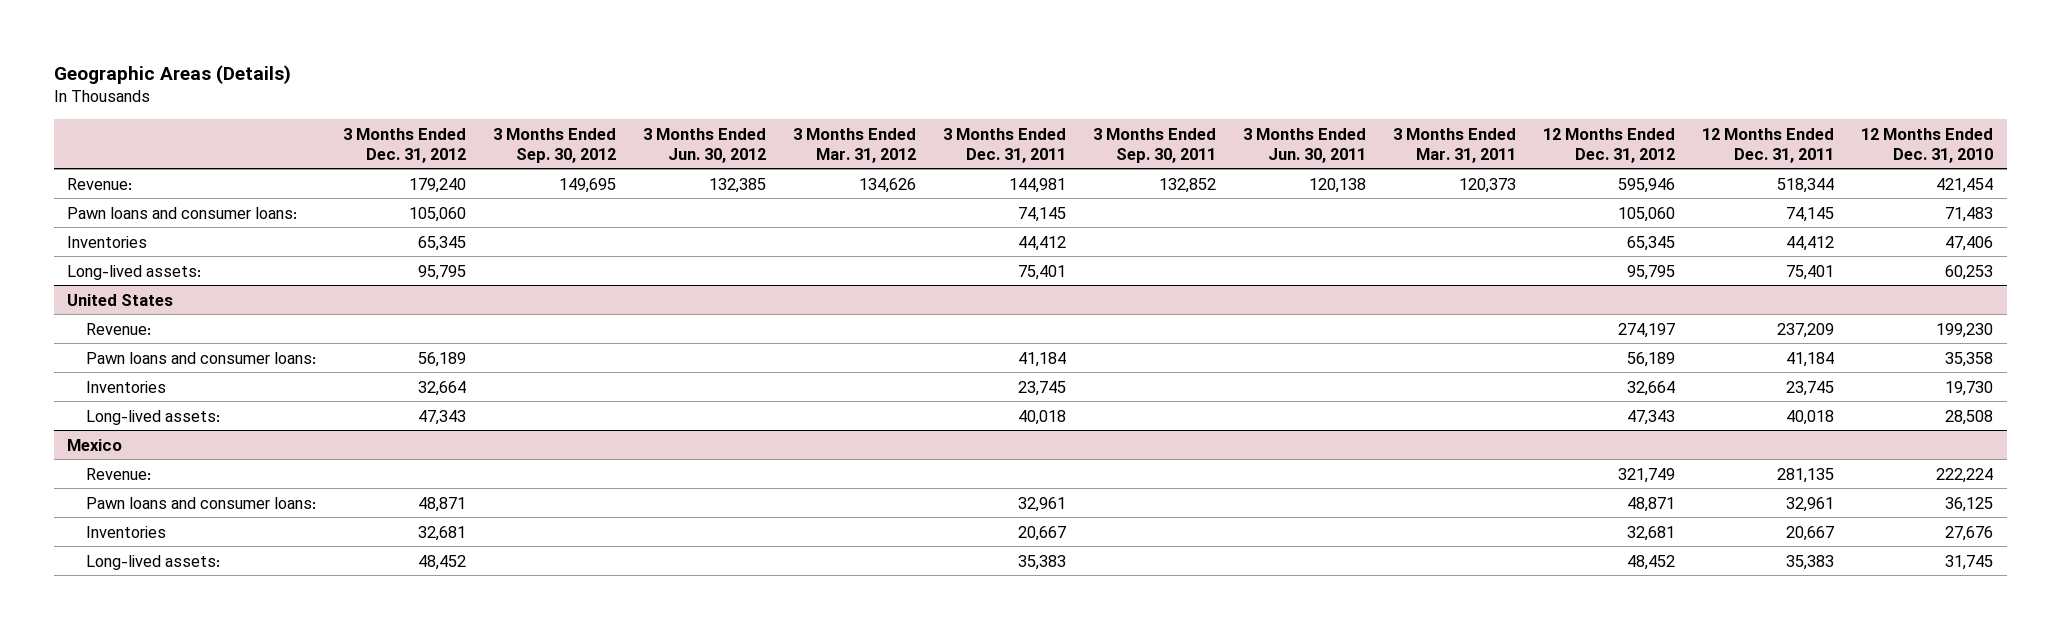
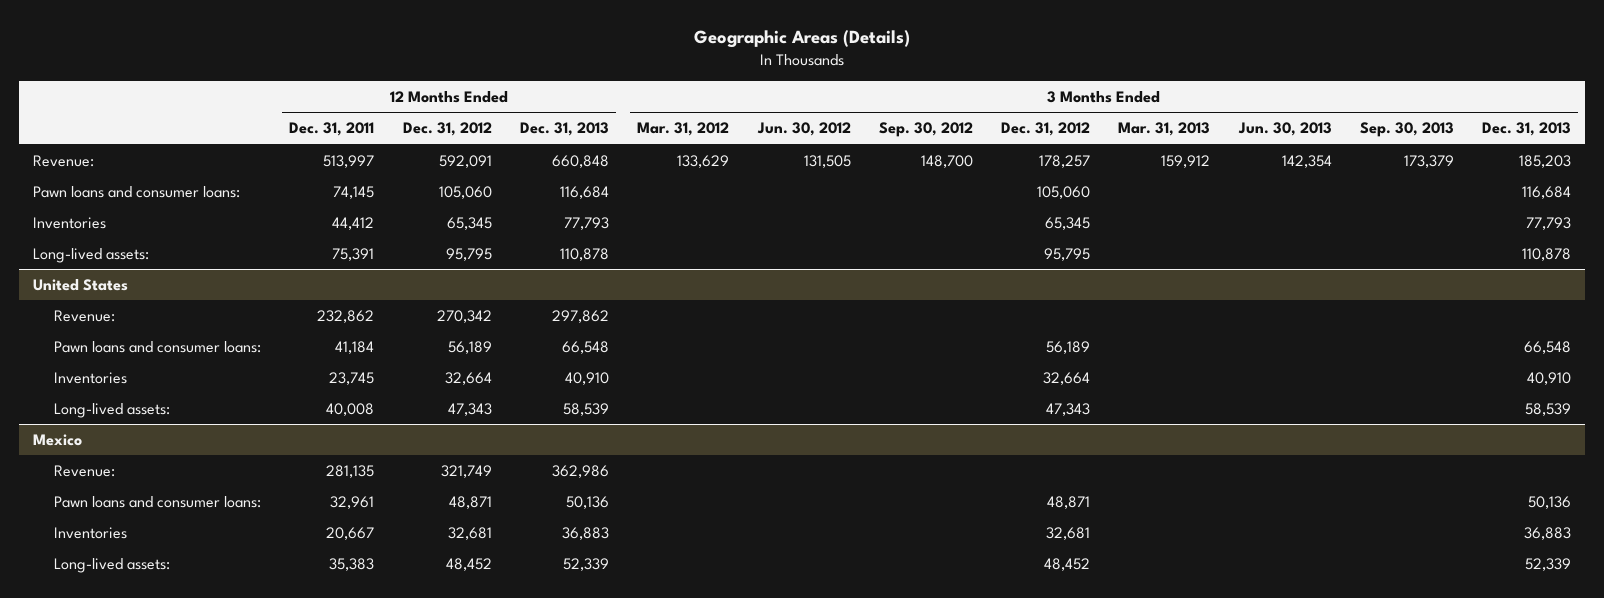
[942,127,1066,163] 3 Months Ended Dec. 31, 2011 -> none
[1092,127,1216,163] 3 Months Ended Sep. 30, 2011 -> none
[1242,127,1366,163] 3 Months Ended Jun. 30, 2011 -> none
[1392,127,1516,163] 3 Months Ended Mar. 31, 2011 -> none
[1861,127,1994,163] 12 Months Ended Dec. 31, 2010 -> none
none -> [519,122,609,137] Dec. 31, 2013
none -> [1118,122,1211,137] Mar. 31, 2013
none -> [1237,122,1332,137] Jun. 30, 2013
none -> [1359,122,1454,138] Sep. 30, 2013
none -> [1482,122,1572,137] Dec. 31, 2013
[408,177,466,193] 179,240 -> [1039,154,1091,168] 178,257
[558,177,616,193] 149,695 -> [920,154,973,168] 148,700
[708,177,766,193] 132,385 -> [803,154,851,168] 131,505
[858,177,916,193] 134,626 -> [677,154,730,168] 133,629
[1618,177,1676,193] 595,946 -> [438,154,492,168] 592,091
[1777,177,1835,193] 518,344 -> [323,154,375,168] 513,997
[1786,264,1835,280] 75,401 -> [332,247,375,261] 75,391
[1618,322,1676,338] 274,197 -> [436,309,492,323] 270,342
[1777,322,1835,338] 237,209 -> [317,309,375,323] 232,862
[1786,409,1835,425] 40,018 -> [326,402,375,416] 40,008

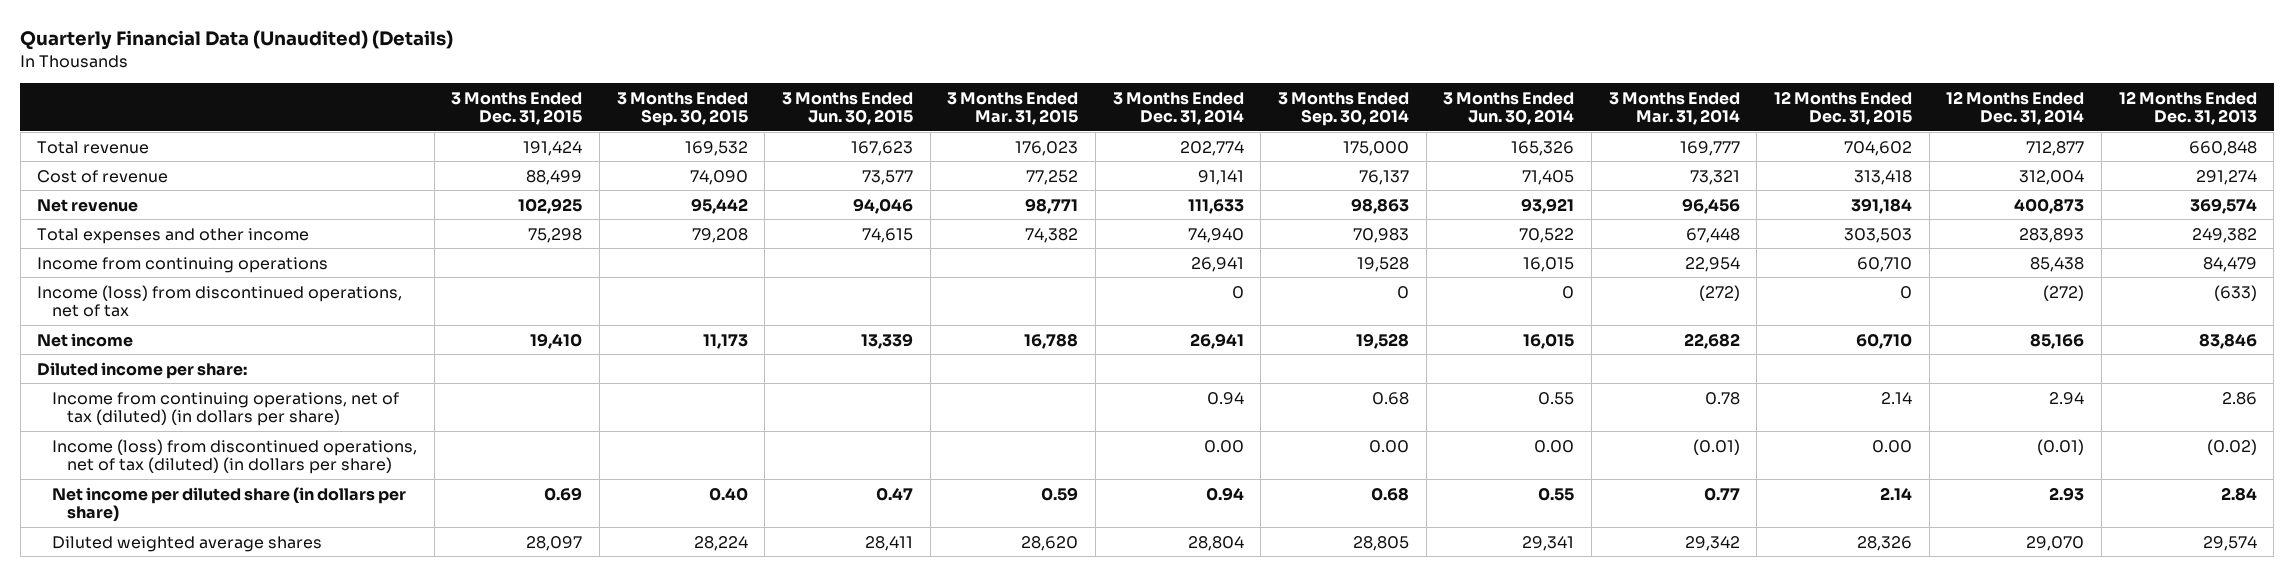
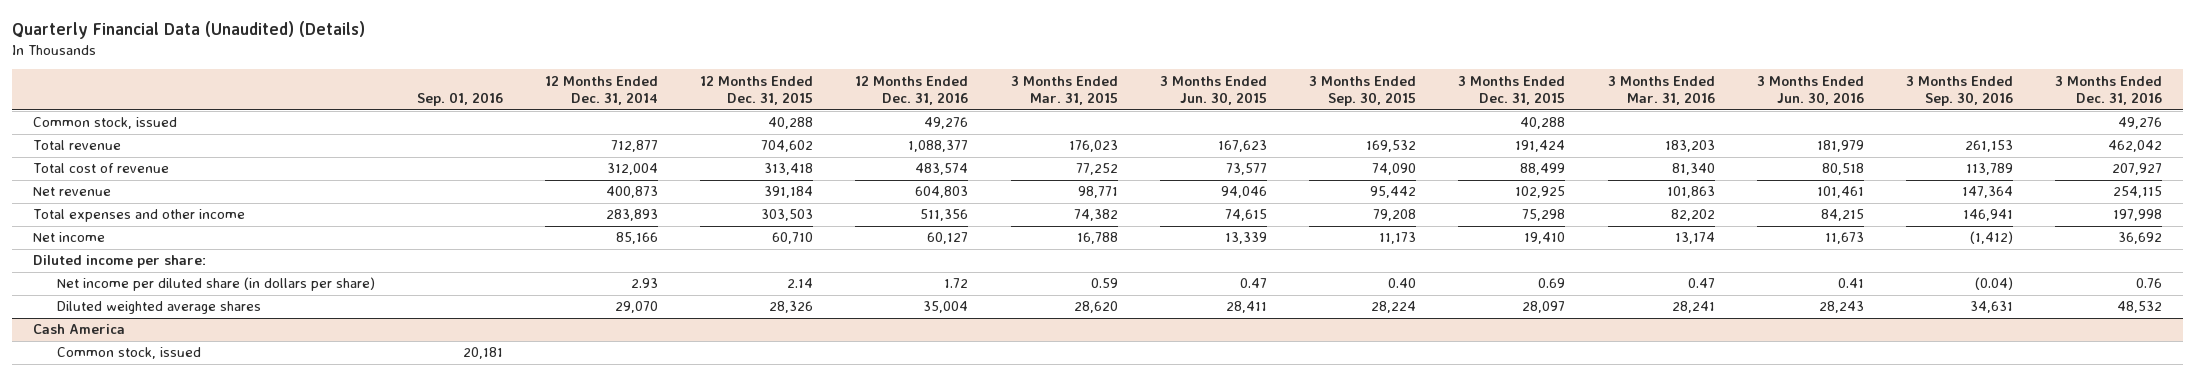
[1112,91,1244,126] 3 Months Ended Dec. 31, 2014 -> none
[1277,91,1409,127] 3 Months Ended Sep. 30, 2014 -> none
[1443,91,1575,126] 3 Months Ended Jun. 30, 2014 -> none
[1608,91,1740,126] 3 Months Ended Mar. 31, 2014 -> none
[2118,90,2257,126] 12 Months Ended Dec. 31, 2013 -> none
none -> [416,92,503,107] Sep. 01, 2016
none -> [855,75,969,106] 12 Months Ended Dec. 31, 2016
none -> [1607,75,1715,106] 3 Months Ended Mar. 31, 2016
none -> [1756,75,1864,106] 3 Months Ended Jun. 30, 2016
none -> [1906,75,2014,107] 3 Months Ended Sep. 30, 2016
none -> [2055,75,2163,106] 3 Months Ended Dec. 31, 2016
none -> [33,117,178,130] Common stock, issued
[37,169,169,183] Cost of revenue -> [33,163,170,174] Total cost of revenue
[37,256,329,273] Income from continuing operations -> none
[37,284,403,318] Income (loss) from discontinued operations, net of tax -> none
[51,391,399,427] Income from continuing operations, net of tax (diluted) (in dollars per share) -> none
[51,438,417,475] Income (loss) from discontinued operations, net of tax (diluted) (in dollars per share) -> none
none -> [33,324,126,335] Cash America
none -> [56,347,201,360] Common stock, issued

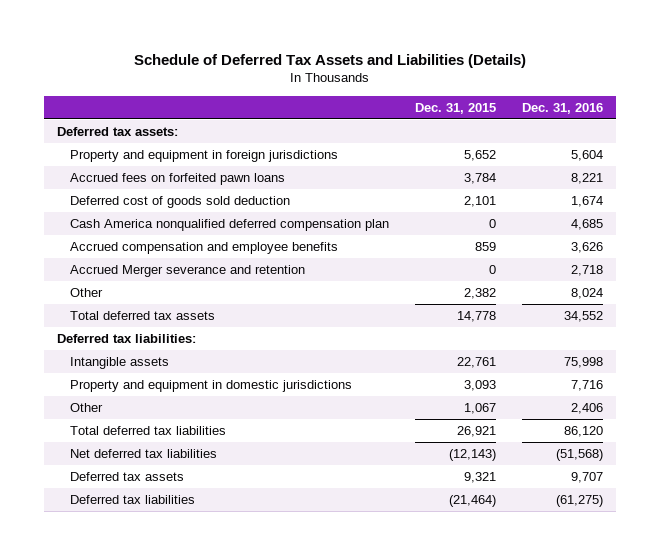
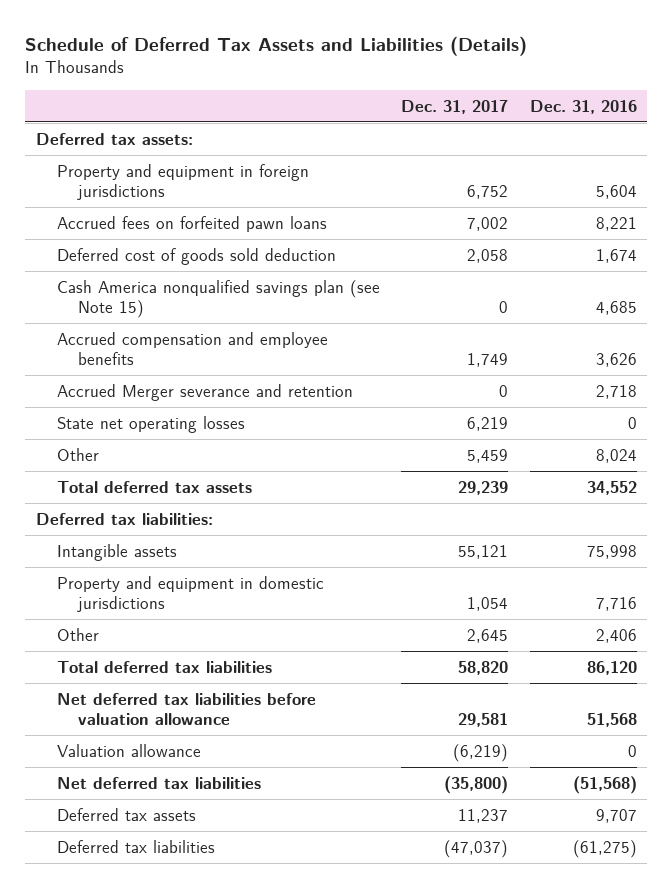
[414,102,496,114] Dec. 31, 2015 -> none
none -> [401,99,509,114] Dec. 31, 2017
[69,219,389,232] Cash America nonqualified deferred compensation plan -> [57,279,381,318] Cash America nonqualified savings plan (see Note 15)
none -> [57,415,246,433] State net operating losses
none -> [57,692,317,725] Net deferred tax liabilities before valuation allowance
none -> [57,743,202,757] Valuation allowance

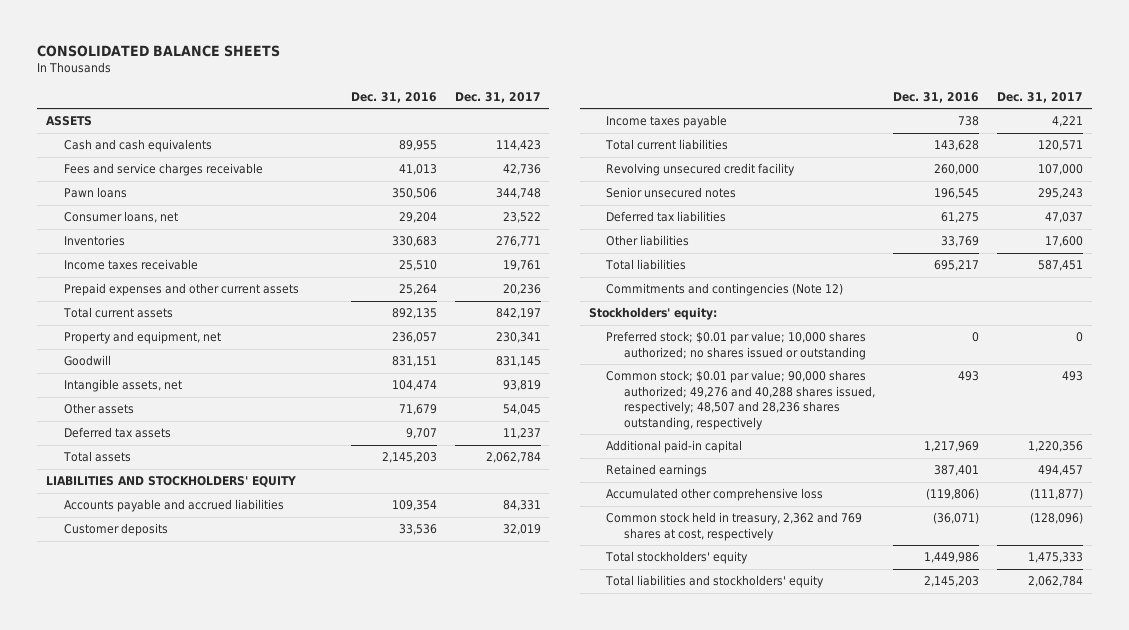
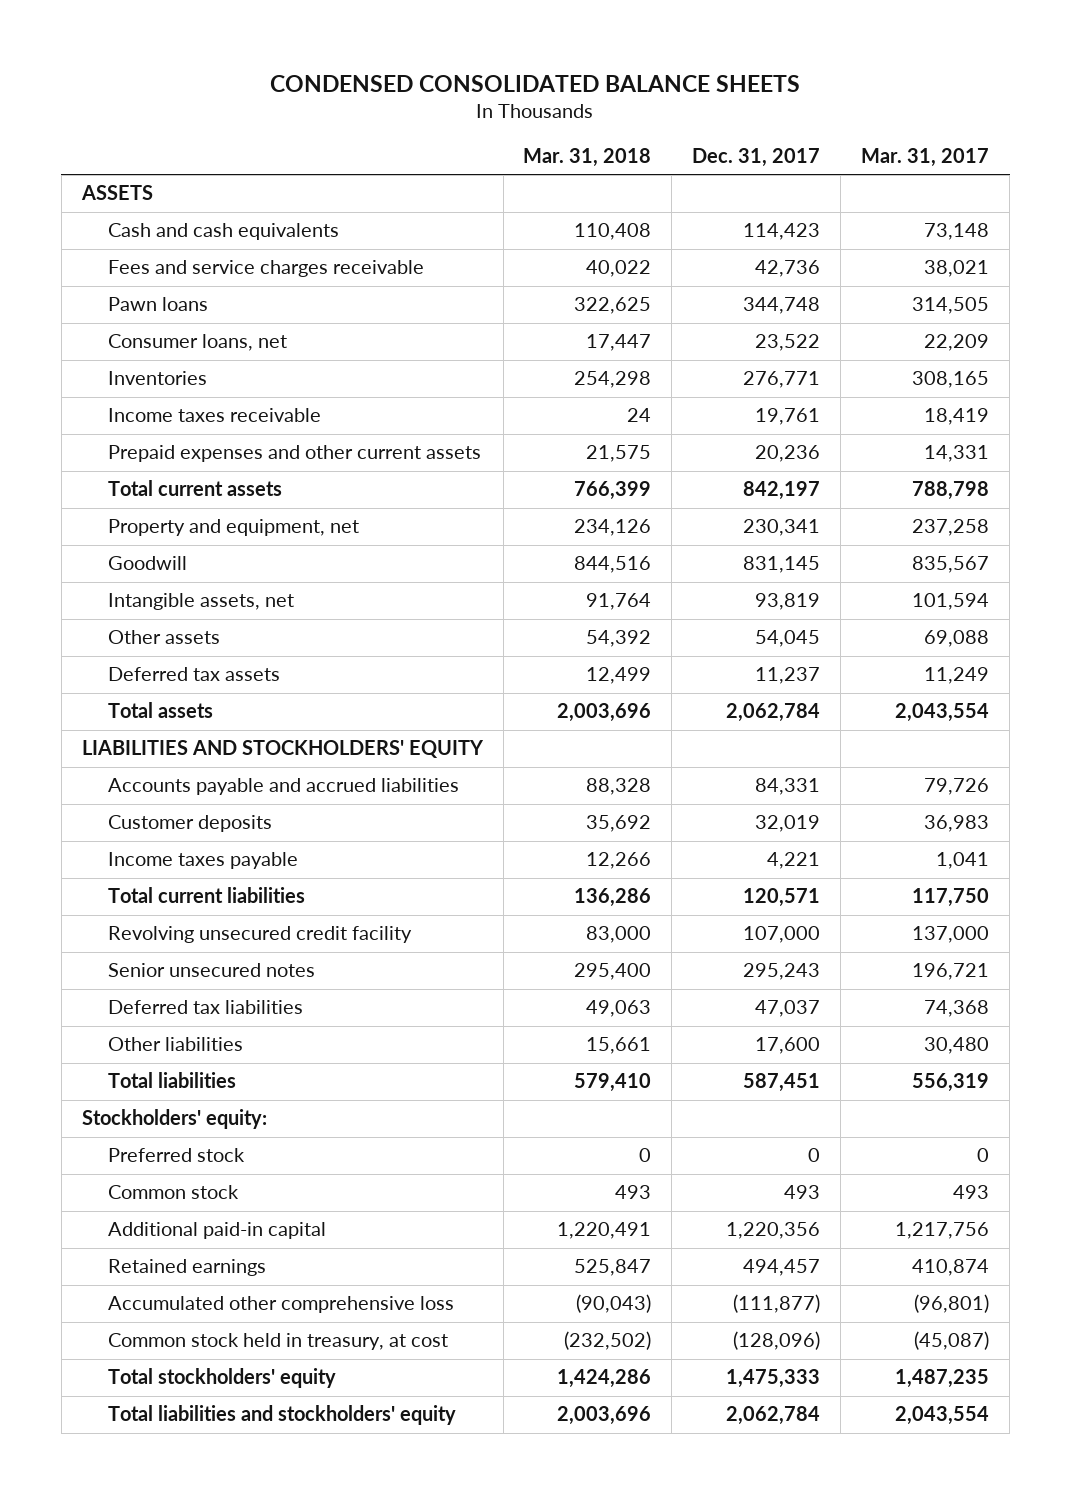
[37,45,281,58] CONSOLIDATED BALANCE SHEETS -> [270,74,801,92] CONDENSED CONSOLIDATED BALANCE SHEETS
[350,91,437,103] Dec. 31, 2016 -> none
none -> [523,147,652,167] Mar. 31, 2018
none -> [861,147,990,167] Mar. 31, 2017
[606,283,844,297] Commitments and contingencies (Note 12) -> none
[606,331,867,360] Preferred stock; $0.01 par value; 10,000 shares authorized; no shares issued or outstanding -> [107,1148,245,1163] Preferred stock
[606,370,876,431] Common stock; $0.01 par value; 90,000 shares authorized; 49,276 and 40,288 shares issued, respectively; 48,507 and 28,236 shares outstanding, respectively -> [107,1185,239,1200] Common stock
[606,512,863,541] Common stock held in treasury, 2,362 and 769 shares at cost, respectively -> [107,1333,448,1351] Common stock held in treasury, at cost

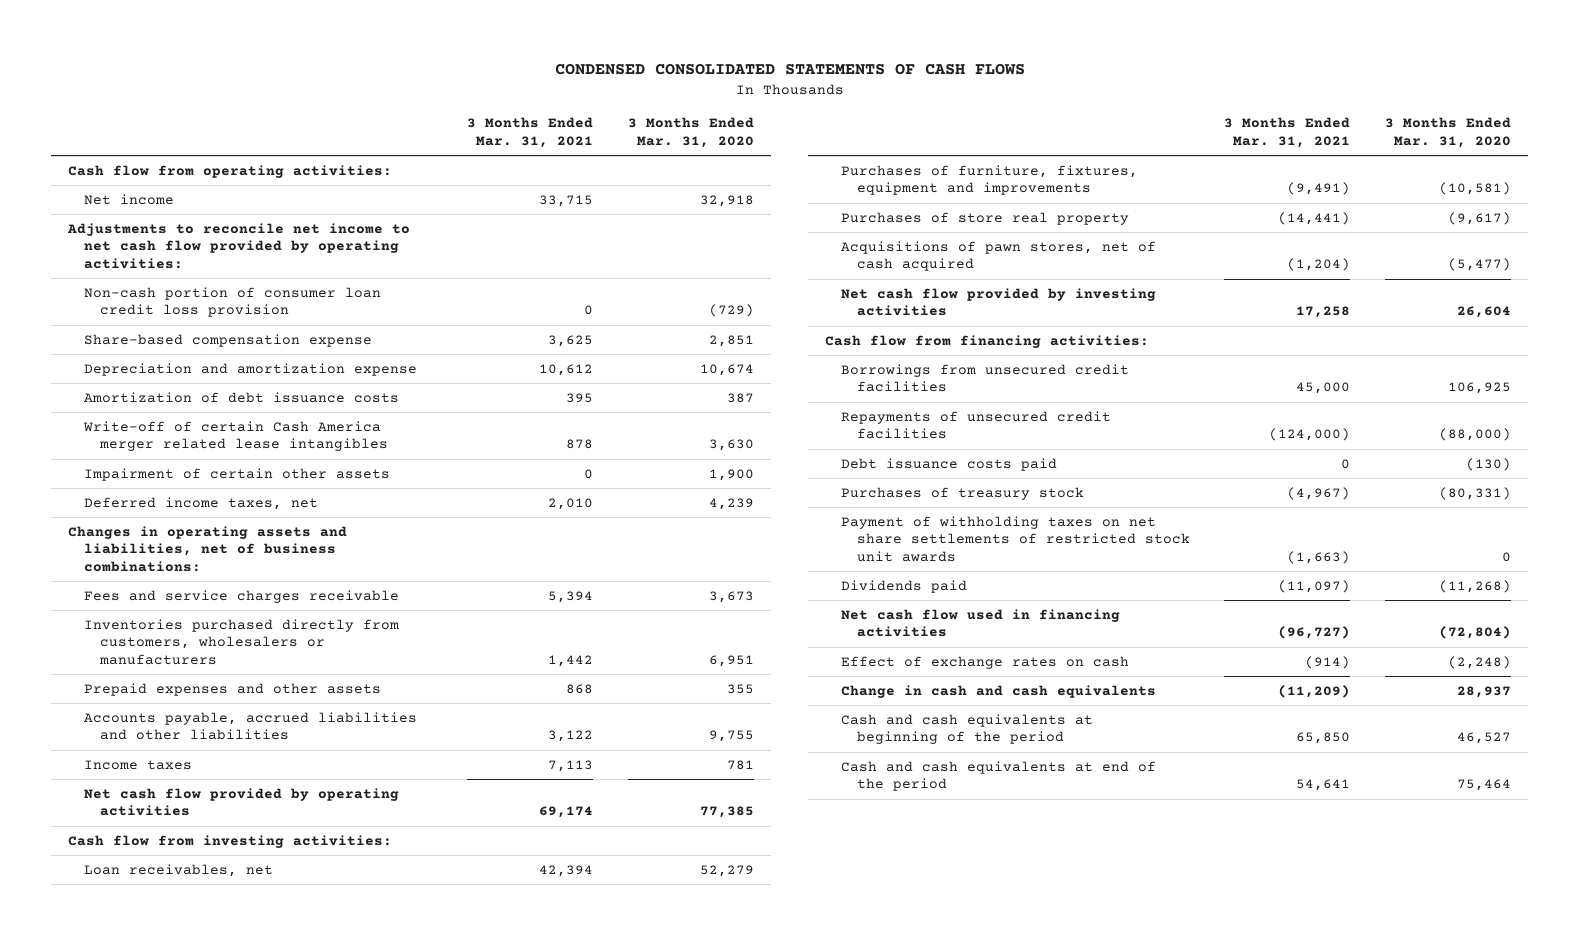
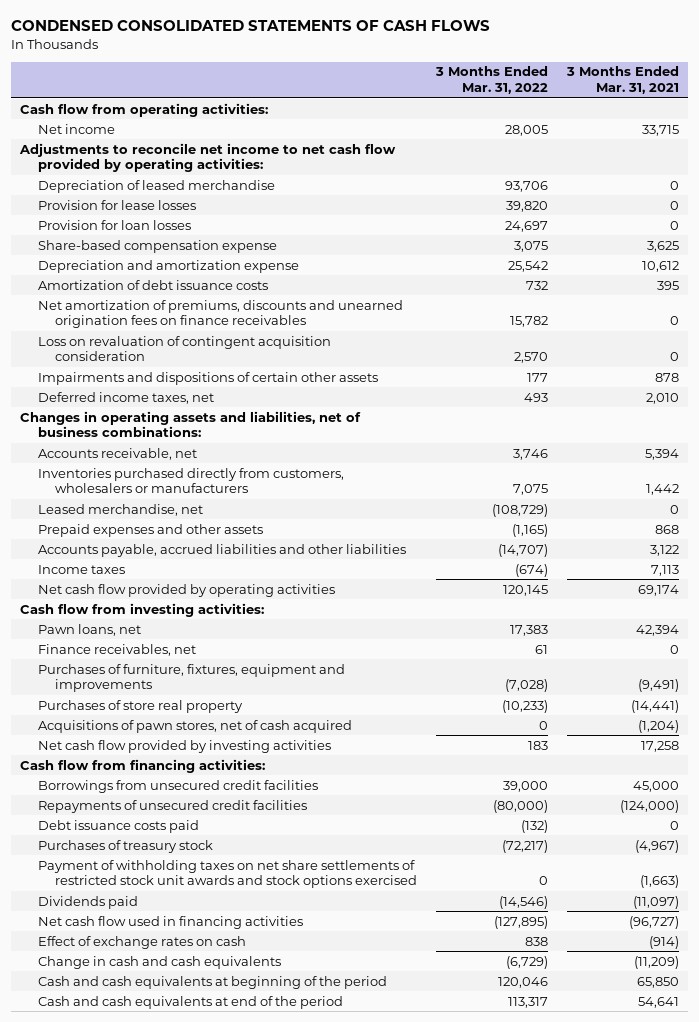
[628,117,755,148] 3 Months Ended Mar. 31, 2020 -> none
none -> [434,66,548,95] 3 Months Ended Mar. 31, 2022
none -> [37,179,275,193] Depreciation of leased merchandise
none -> [37,199,196,210] Provision for lease losses
[84,286,382,318] Non-cash portion of consumer loan credit loss provision -> [37,219,191,230] Provision for loan losses
[83,420,388,452] Write-off of certain Cash America merger related lease intangibles -> none
none -> [37,299,403,329] Net amortization of premiums, discounts and unearned origination fees on finance receivables
none -> [37,335,331,362] Loss on revaluation of contingent acquisition consideration
[84,467,391,481] Impairment of certain other assets -> [37,371,378,385] Impairments and dispositions of certain other assets
[584,468,594,479] 0 -> [654,372,679,382] 878
[84,589,400,603] Fees and service charges receivable -> [37,447,197,460] Accounts receivable, net
none -> [37,503,203,516] Leased merchandise, net
[84,863,274,877] Loan receivables, net -> [37,623,141,636] Pawn loans, net
none -> [37,643,196,656] Finance receivables, net
[841,515,1190,562] Payment of withholding taxes on net share settlements of restricted stock unit awards -> [37,859,418,889] Payment of withholding taxes on net share settlements of restricted stock unit awards and stock options exercised

